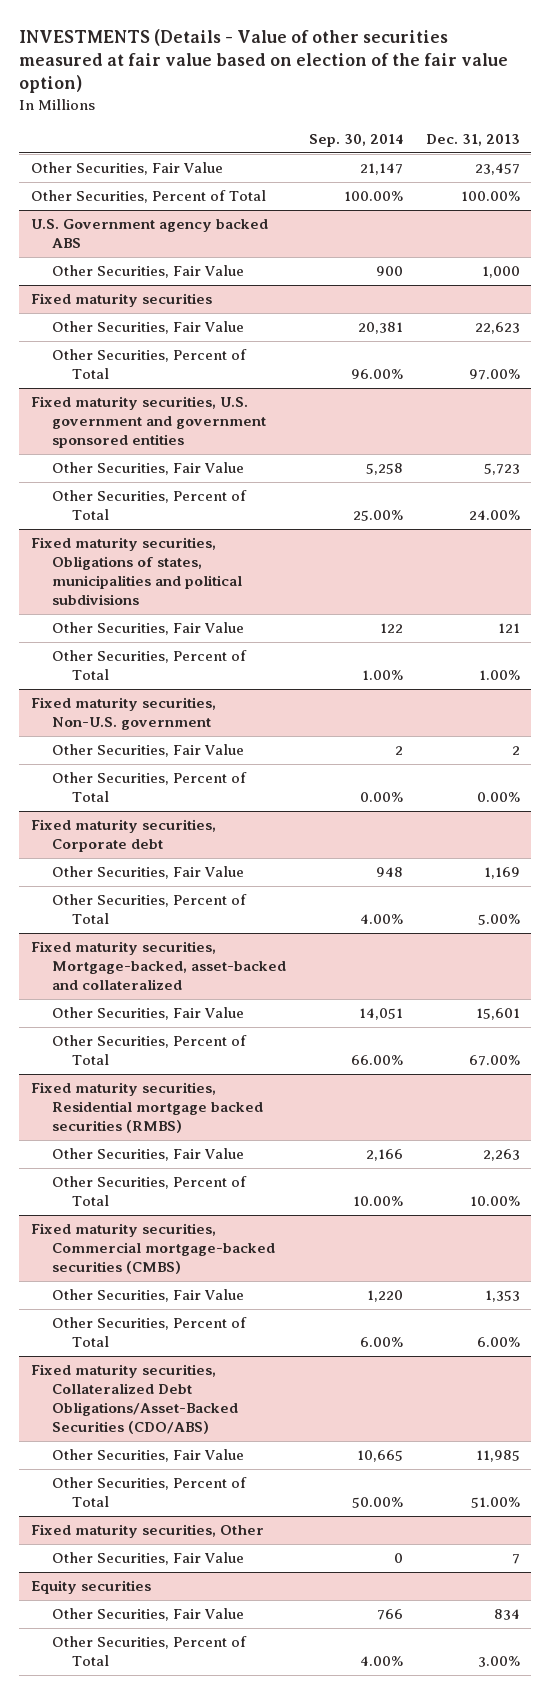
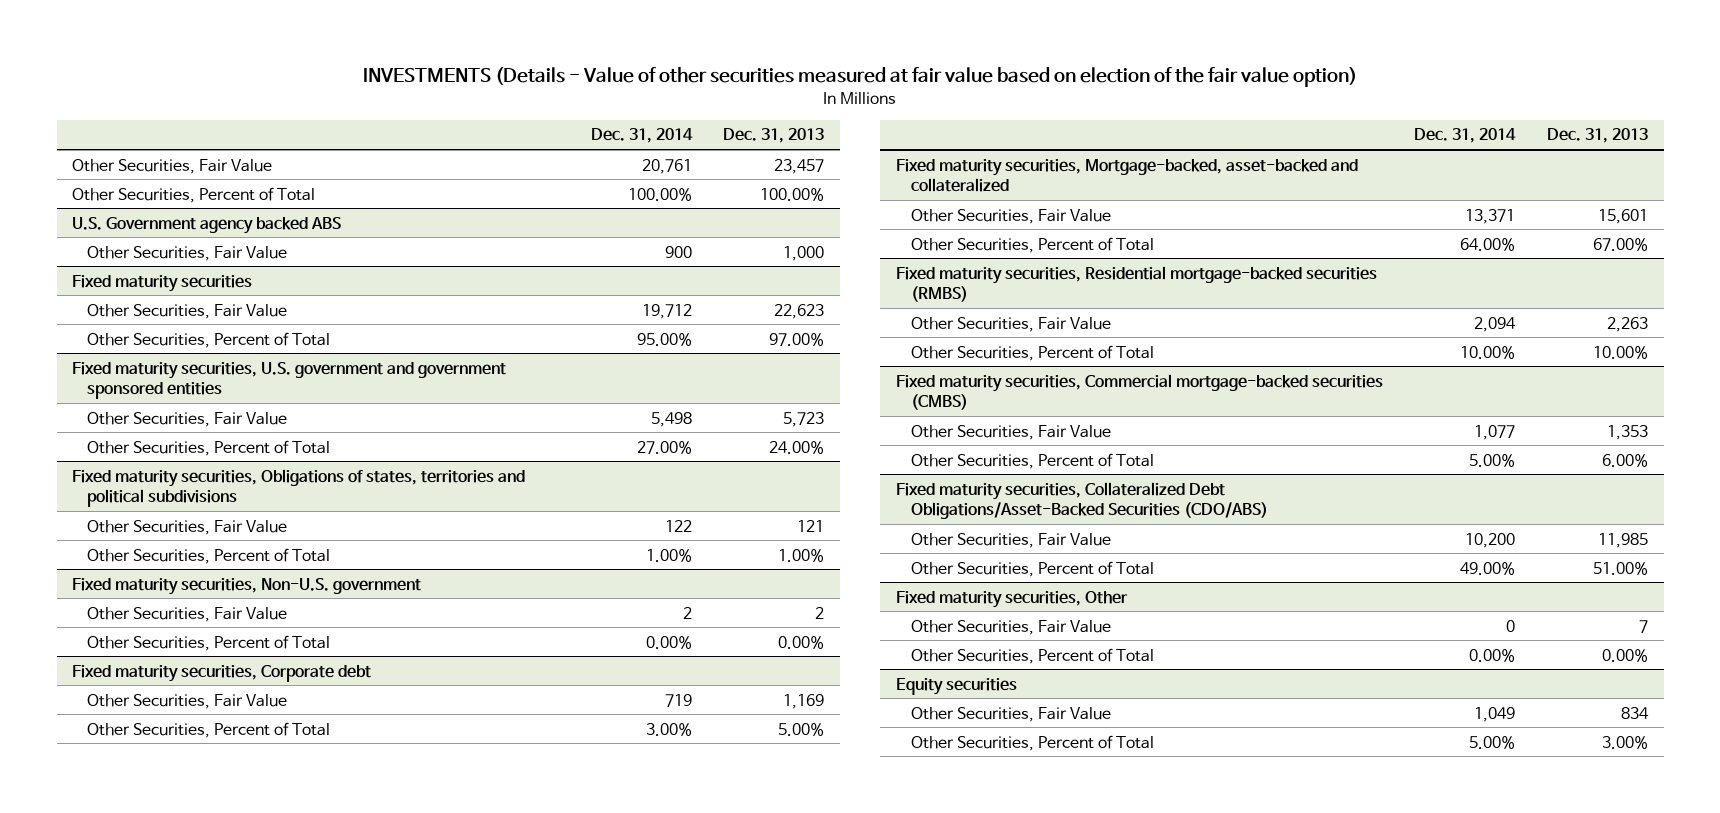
[308,134,403,148] Sep. 30, 2014 -> none
none -> [590,128,693,144] Dec. 31, 2014
[30,537,242,606] Fixed maturity securities, Obligations of states, municipalities and political subdivisions -> [72,468,526,508] Fixed maturity securities, Obligations of states, territories and political subdivisions
[30,1082,263,1134] Fixed maturity securities, Residential mortgage backed securities (RMBS) -> [896,265,1378,303] Fixed maturity securities, Residential mortgage-backed securities (RMBS)
none -> [910,647,1154,664] Other Securities, Percent of Total

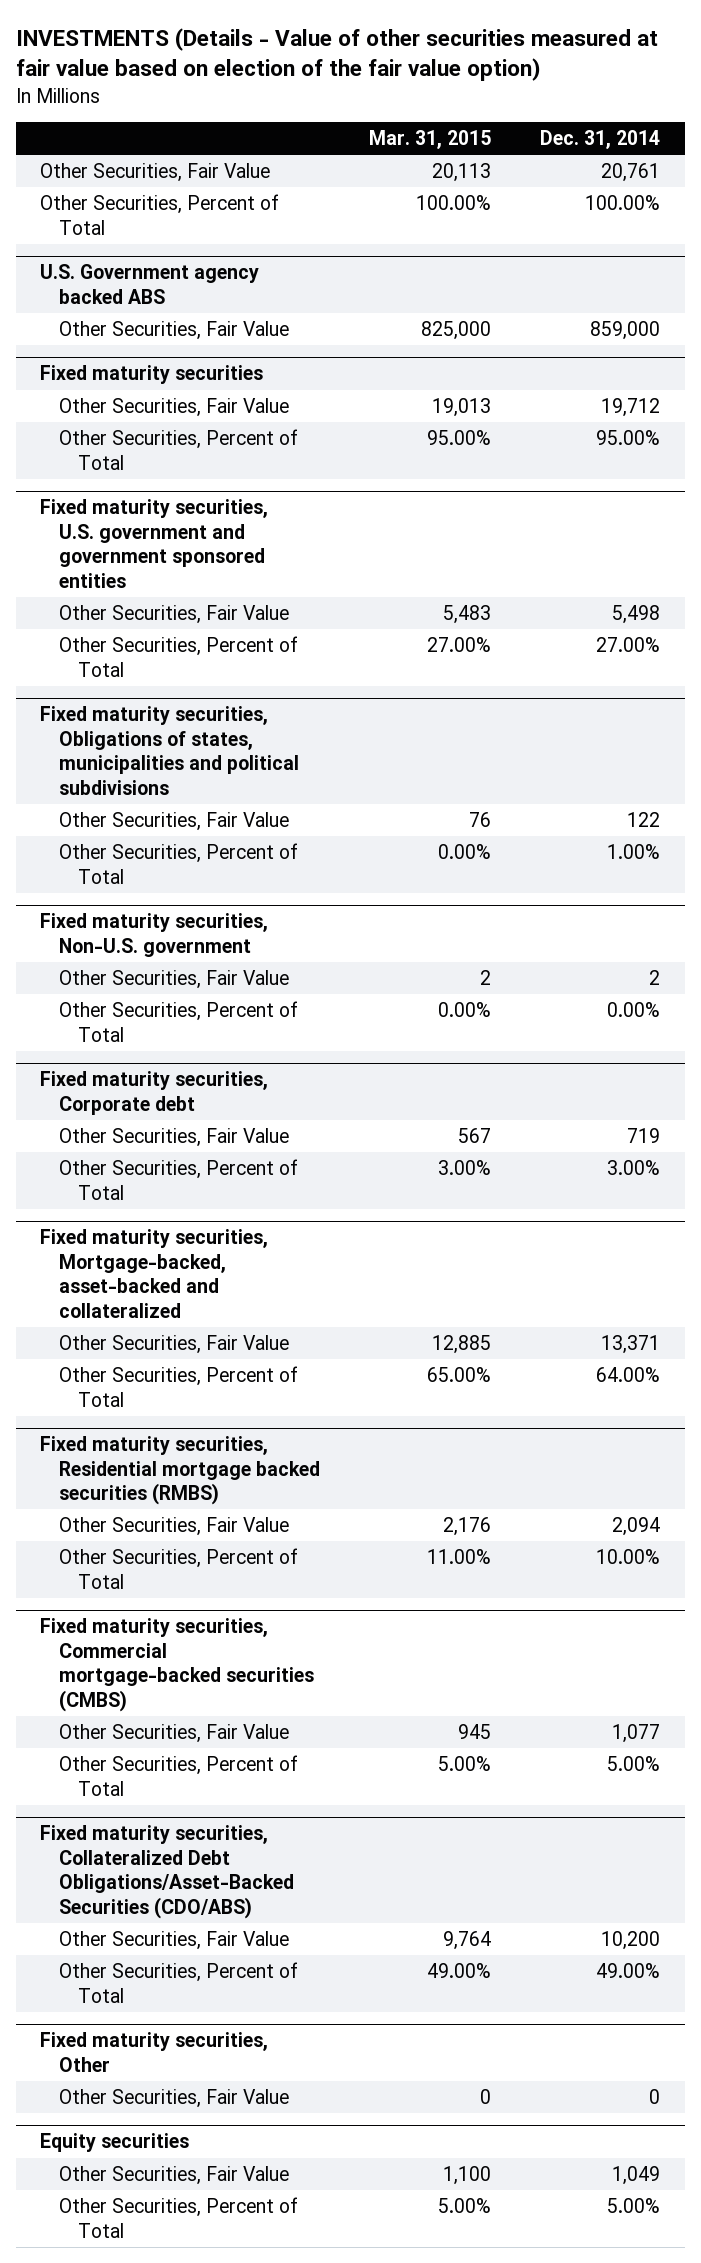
[723,128,825,144] Dec. 31, 2013 -> none
none -> [369,130,492,150] Mar. 31, 2015
[664,245,692,258] 900 -> [590,321,661,341] 859,000
[72,468,526,508] Fixed maturity securities, Obligations of states, territories and political subdivisions -> [40,706,300,795] Fixed maturity securities, Obligations of states, municipalities and political subdivisions
[896,265,1378,303] Fixed maturity securities, Residential mortgage-backed securities (RMBS) -> [40,1436,321,1506] Fixed maturity securities, Residential mortgage backed securities (RMBS)
[910,647,1154,664] Other Securities, Percent of Total -> none

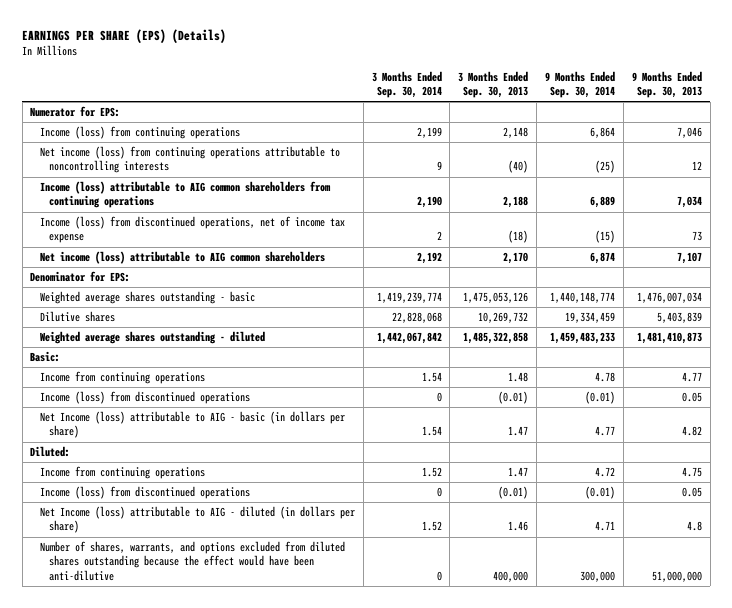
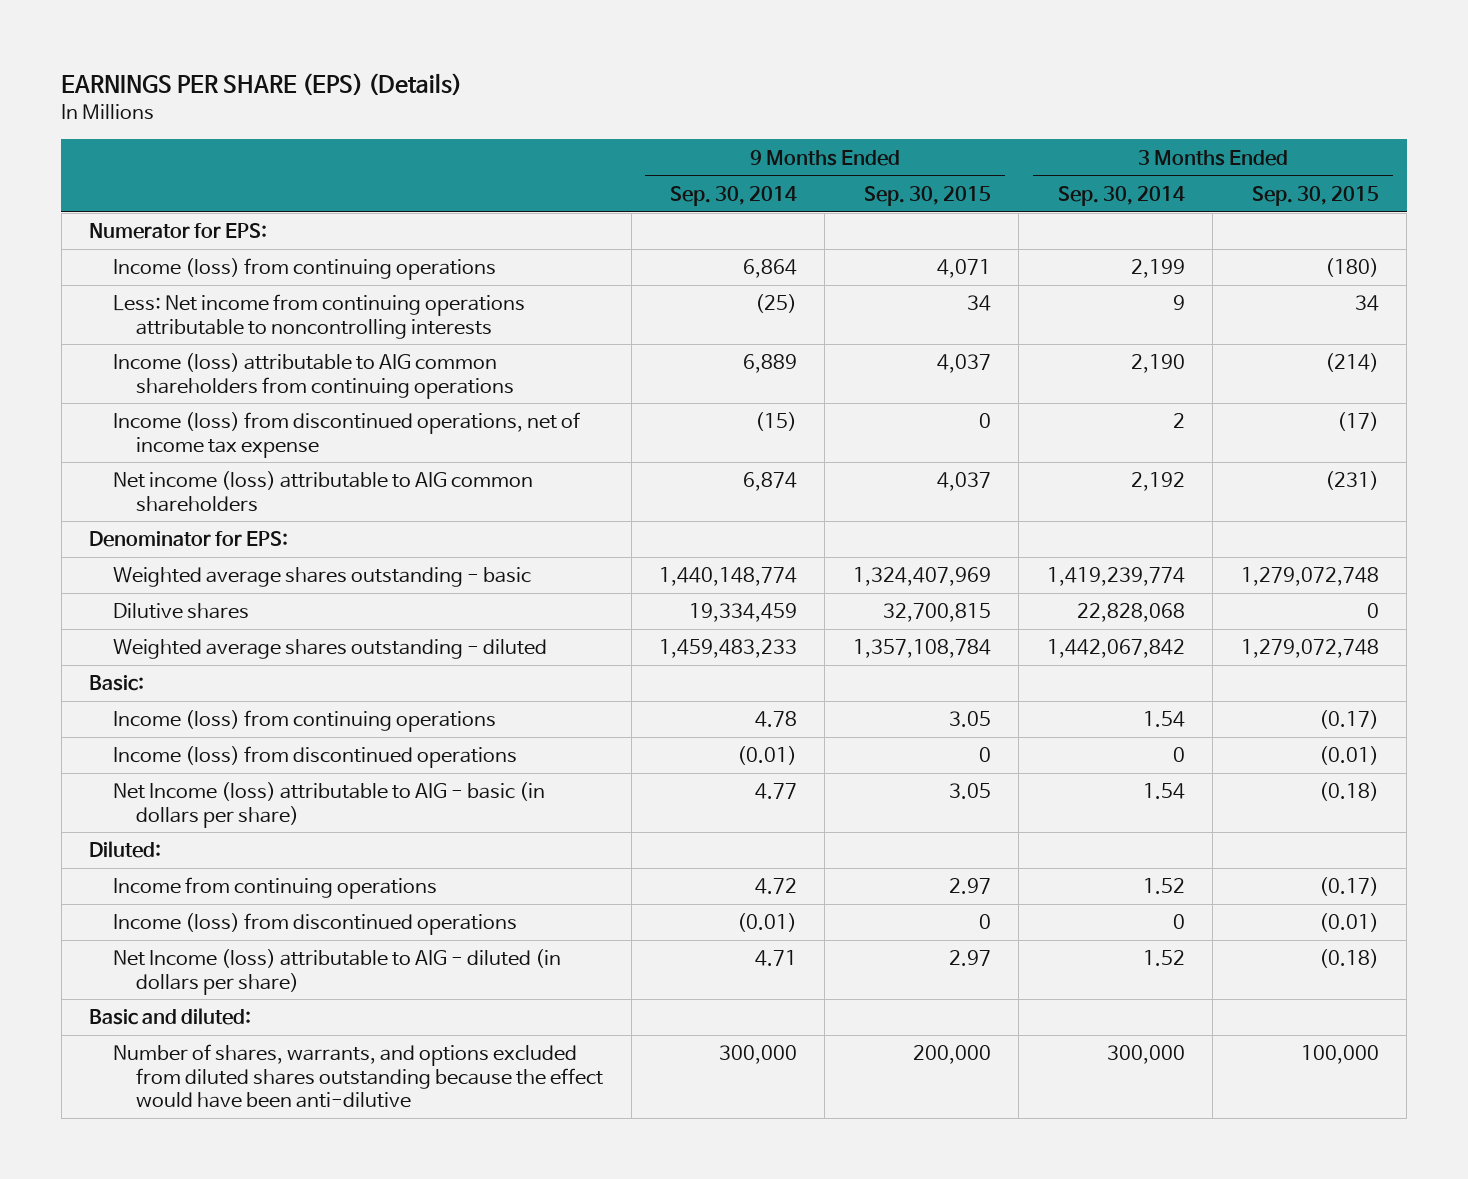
[458,70,529,99] 3 Months Ended Sep. 30, 2013 -> none
[631,70,702,99] 9 Months Ended Sep. 30, 2013 -> none
none -> [863,185,991,206] Sep. 30, 2015
none -> [1251,185,1379,206] Sep. 30, 2015
[39,146,340,174] Net income (loss) from continuing operations attributable to noncontrolling interests -> [112,294,525,339] Less: Net income from continuing operations attributable to noncontrolling interests
[39,371,205,385] Income from continuing operations -> [112,710,496,733] Income (loss) from continuing operations
none -> [89,1008,252,1026] Basic and diluted:
[436,570,442,581] 0 -> [1106,1045,1185,1065] 300,000

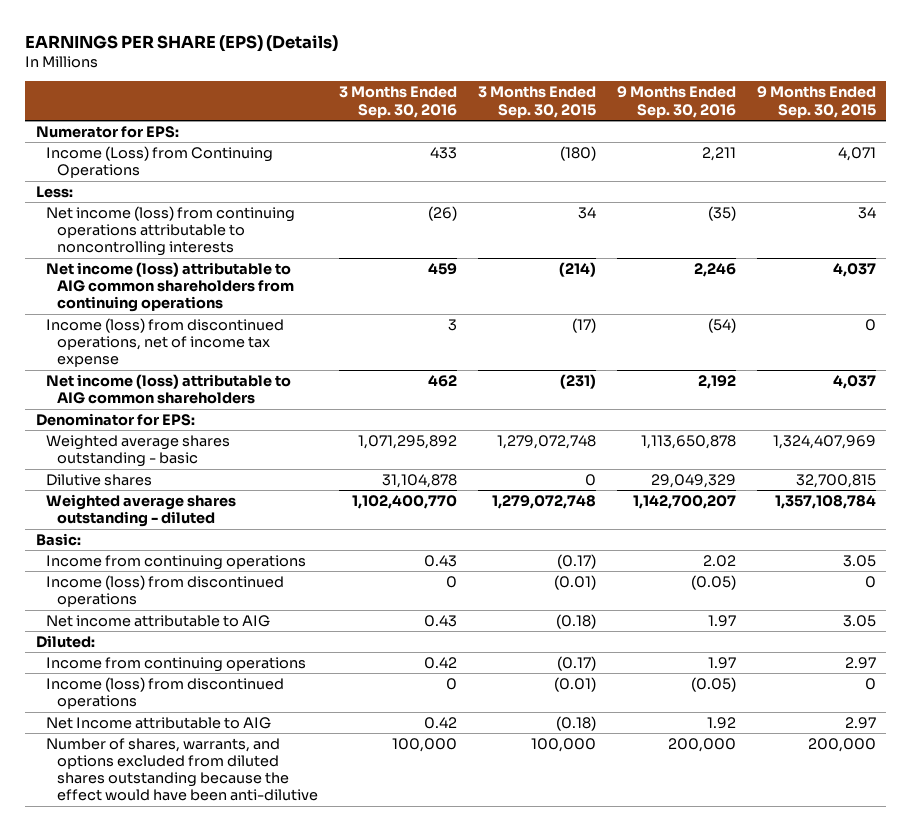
[670,185,798,206] Sep. 30, 2014 -> none
[1057,185,1185,206] Sep. 30, 2014 -> none
none -> [338,86,457,118] 3 Months Ended Sep. 30, 2016
none -> [616,86,736,118] 9 Months Ended Sep. 30, 2016
[112,258,496,281] Income (loss) from continuing operations -> [46,145,274,179] Income (Loss) from Continuing Operations
none -> [35,185,73,198] Less:
[112,294,525,339] Less: Net income from continuing operations attributable to noncontrolling interests -> [46,205,296,257] Net income (loss) from continuing operations attributable to noncontrolling interests
[112,353,515,399] Income (loss) attributable to AIG common shareholders from continuing operations -> [46,261,294,313] Net income (loss) attributable to AIG common shareholders from continuing operations
[112,710,496,733] Income (loss) from continuing operations -> [46,554,307,570] Income from continuing operations
[112,782,545,828] Net Income (loss) attributable to AIG - basic (in dollars per share) -> [46,614,271,627] Net income attributable to AIG
[89,1008,252,1026] Basic and diluted: -> none
[112,949,561,995] Net Income (loss) attributable to AIG - diluted (in dollars per share) -> [46,716,272,729] Net Income attributable to AIG

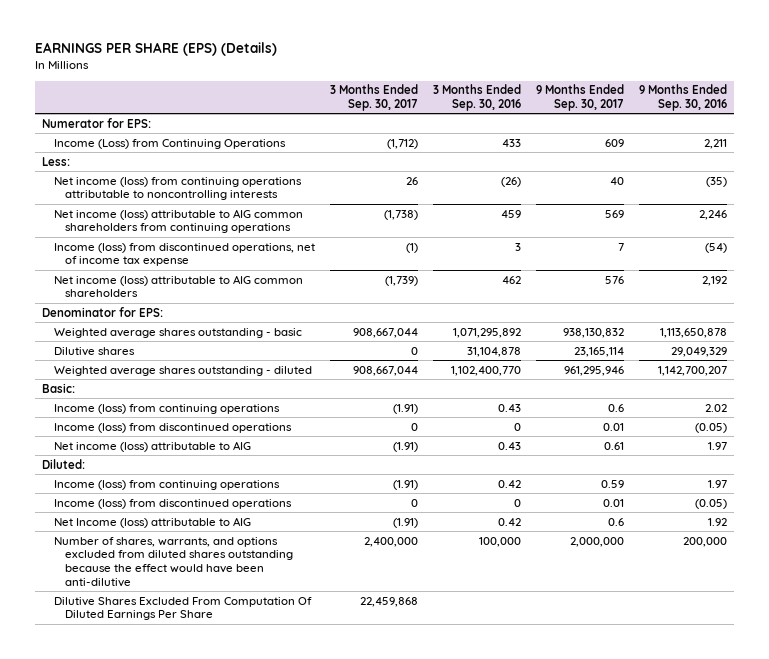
[477,86,596,118] 3 Months Ended Sep. 30, 2015 -> none
[756,86,876,118] 9 Months Ended Sep. 30, 2015 -> none
none -> [329,84,418,112] 3 Months Ended Sep. 30, 2017
none -> [535,84,624,112] 9 Months Ended Sep. 30, 2017
[46,554,307,570] Income from continuing operations -> [53,403,280,414] Income (loss) from continuing operations
[46,614,271,627] Net income attributable to AIG -> [53,440,251,452] Net income (loss) attributable to AIG
[46,656,307,672] Income from continuing operations -> [53,479,280,490] Income (loss) from continuing operations
[46,716,272,729] Net Income attributable to AIG -> [53,516,251,528] Net Income (loss) attributable to AIG
none -> [53,596,312,621] Dilutive Shares Excluded From Computation Of Diluted Earnings Per Share

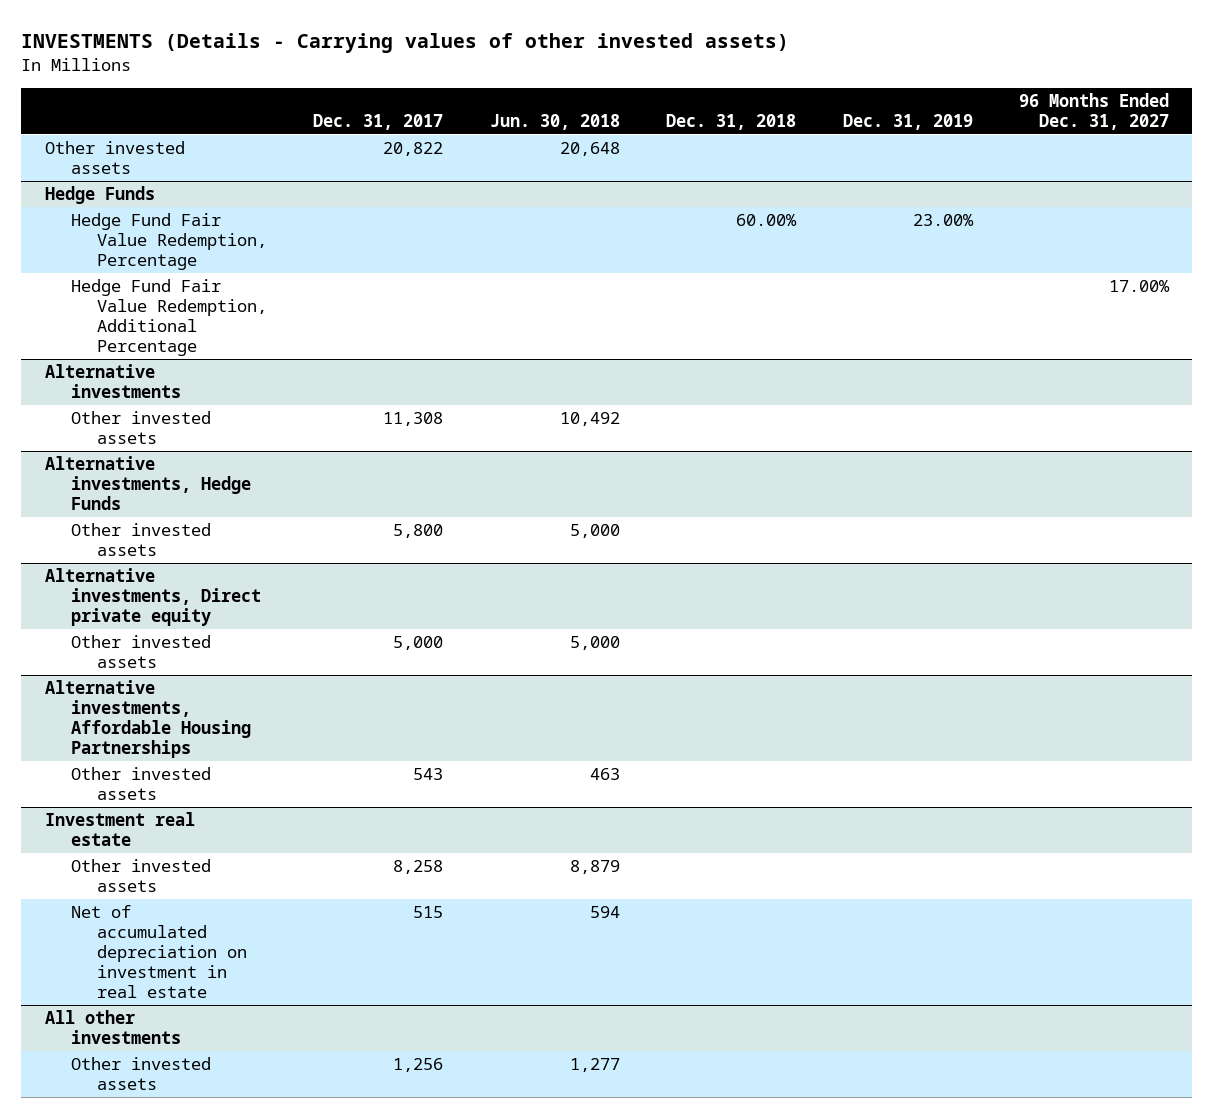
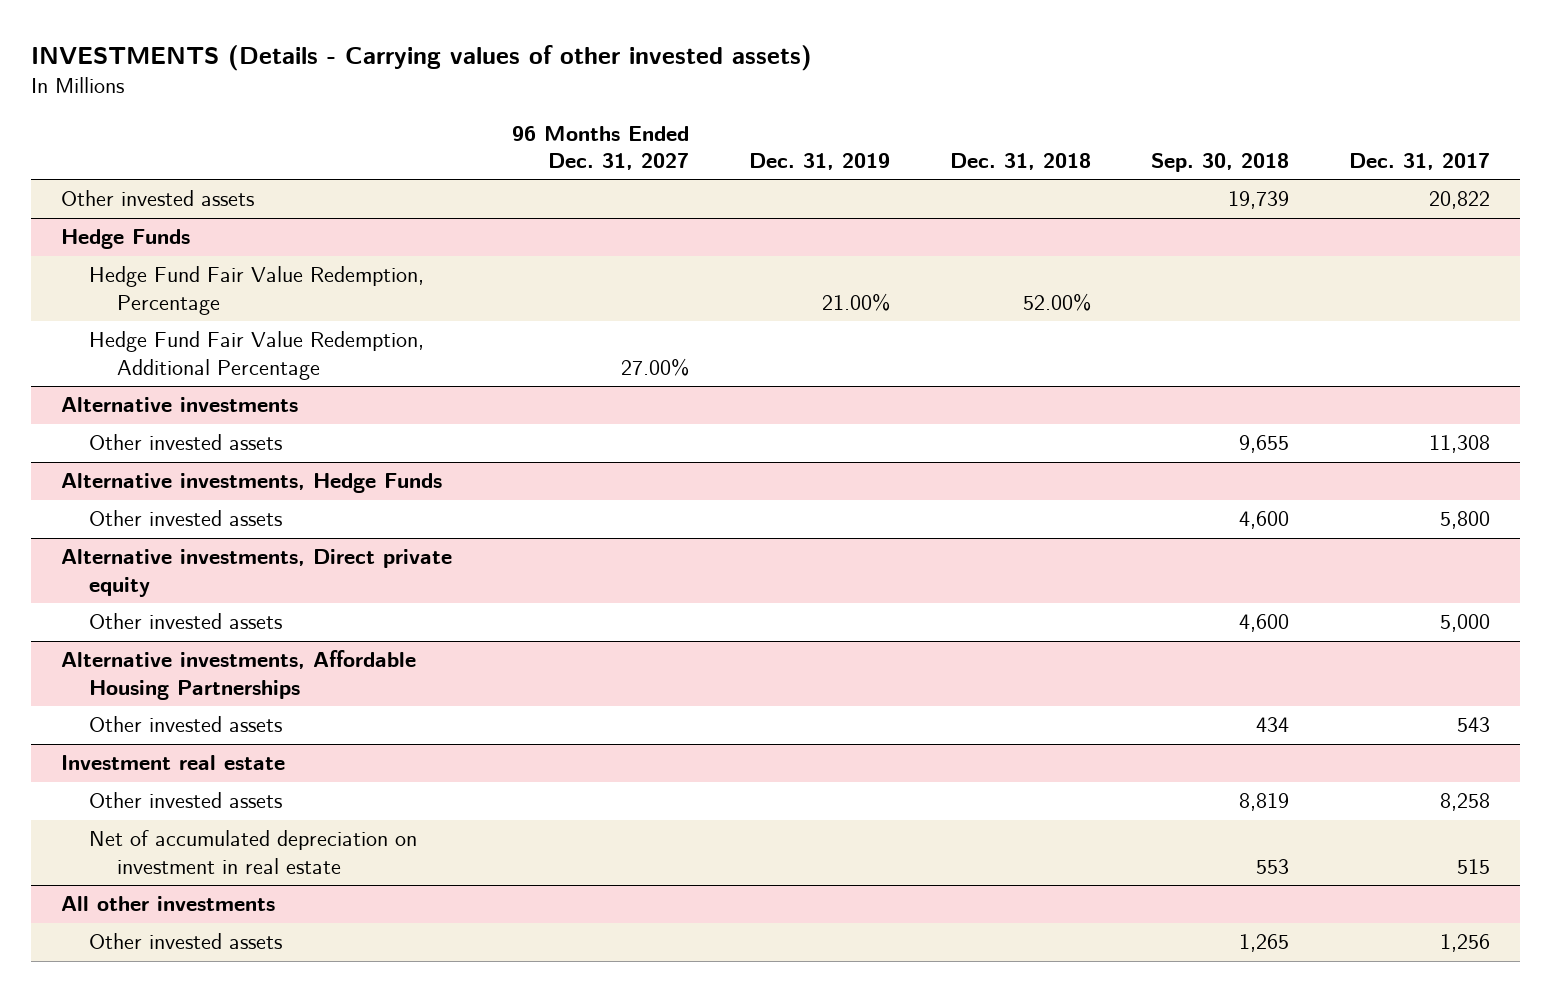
[489,113,620,130] Jun. 30, 2018 -> none
none -> [1151,152,1290,172] Sep. 30, 2018
[736,214,798,227] 60.00% -> [1023,292,1092,311] 52.00%
[912,214,974,227] 23.00% -> [822,292,891,311] 21.00%
[1108,280,1170,293] 17.00% -> [620,357,689,376] 27.00%

